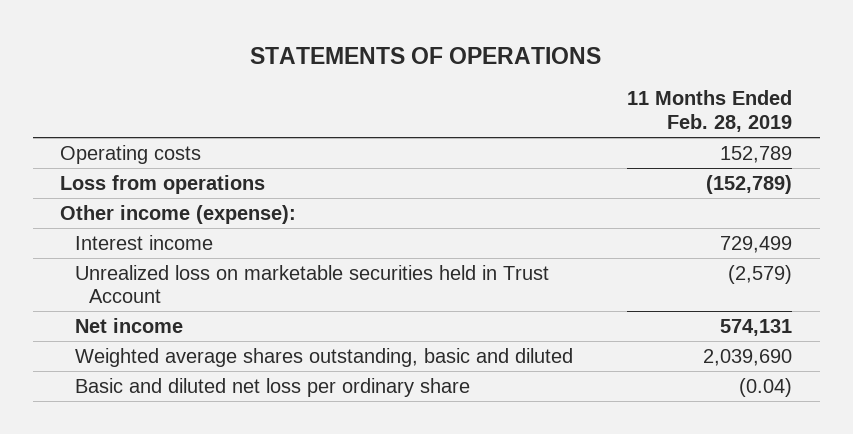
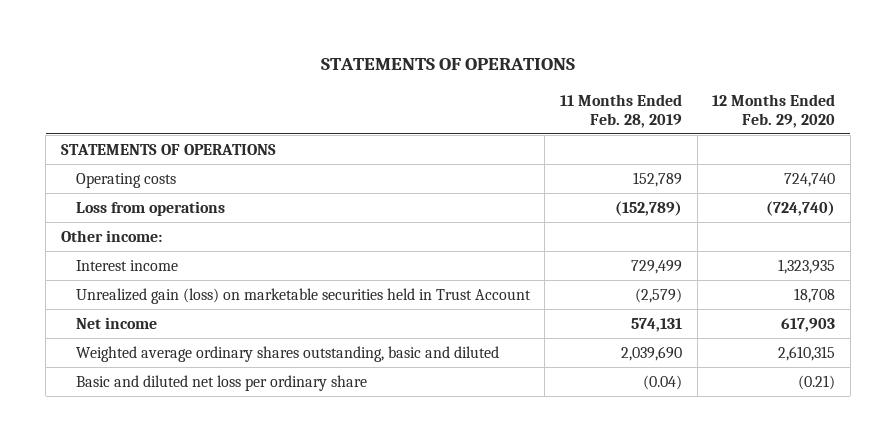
none -> [712,93,836,128] 12 Months Ended Feb. 29, 2020
none -> [60,143,276,155] STATEMENTS OF OPERATIONS
[60,204,297,224] Other income (expense): -> [60,229,162,242] Other income:
[74,264,549,304] Unrealized loss on marketable securities held in Trust Account -> [75,287,531,304] Unrealized gain (loss) on marketable securities held in Trust Account
[74,347,573,367] Weighted average shares outstanding, basic and diluted -> [75,345,499,362] Weighted average ordinary shares outstanding, basic and diluted

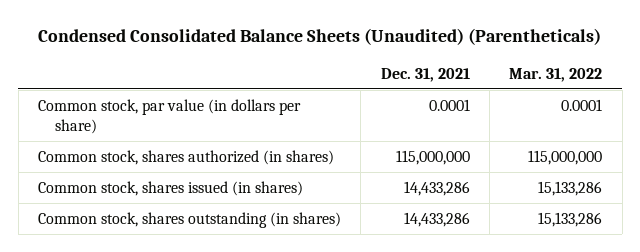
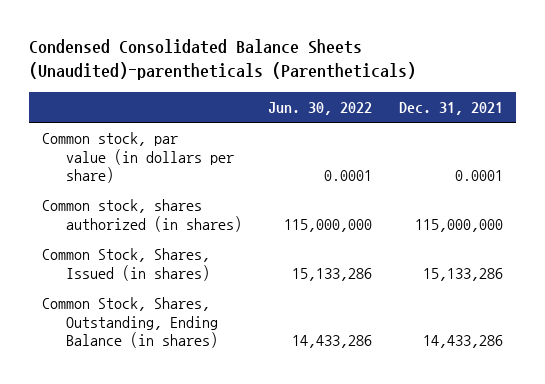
[38,28,602,46] Condensed Consolidated Balance Sheets (Unaudited) (Parentheticals) -> [28,39,416,81] Condensed Consolidated Balance Sheets (Unaudited)-parentheticals (Parentheticals)
[509,67,603,82] Mar. 31, 2022 -> none
none -> [268,101,373,115] Jun. 30, 2022
[38,180,304,196] Common stock, shares issued (in shares) -> [41,248,210,281] Common Stock, Shares, Issued (in shares)
[403,180,470,196] 14,433,286 -> [422,267,503,281] 15,133,286
[38,211,342,228] Common stock, shares outstanding (in shares) -> [41,297,218,349] Common Stock, Shares, Outstanding, Ending Balance (in shares)

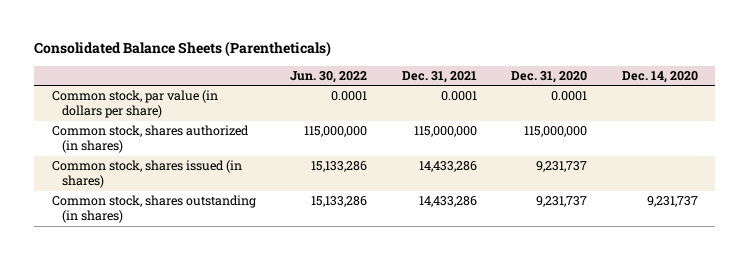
[28,39,416,81] Condensed Consolidated Balance Sheets (Unaudited)-parentheticals (Parentheticals) -> [34,41,332,58] Consolidated Balance Sheets (Parentheticals)
none -> [511,70,588,83] Dec. 31, 2020
none -> [622,70,699,83] Dec. 14, 2020
[41,248,210,281] Common Stock, Shares, Issued (in shares) -> [51,160,242,189] Common stock, shares issued (in shares)
[422,267,503,281] 15,133,286 -> [418,161,477,173] 14,433,286
[41,297,218,349] Common Stock, Shares, Outstanding, Ending Balance (in shares) -> [51,195,256,224] Common stock, shares outstanding (in shares)
[292,335,373,349] 14,433,286 -> [311,196,368,208] 15,133,286

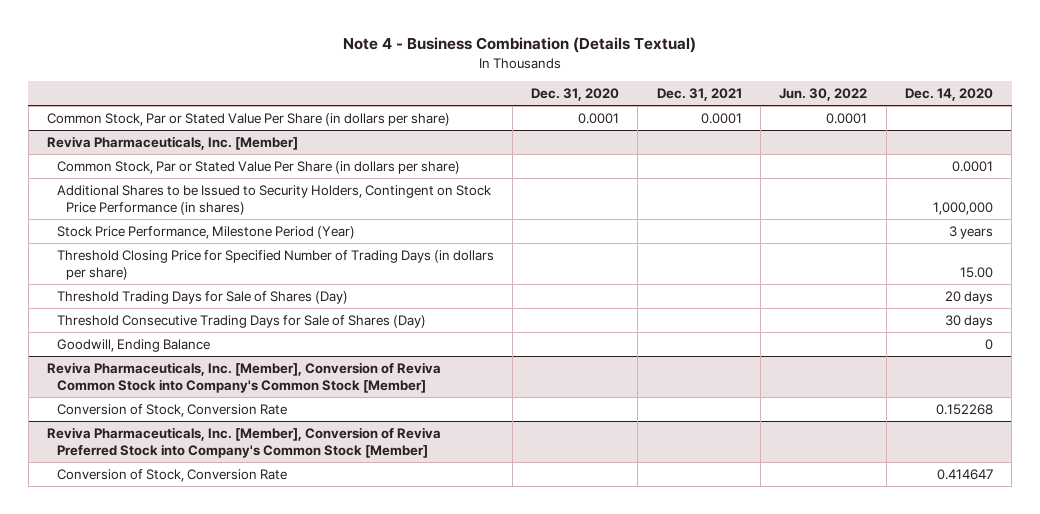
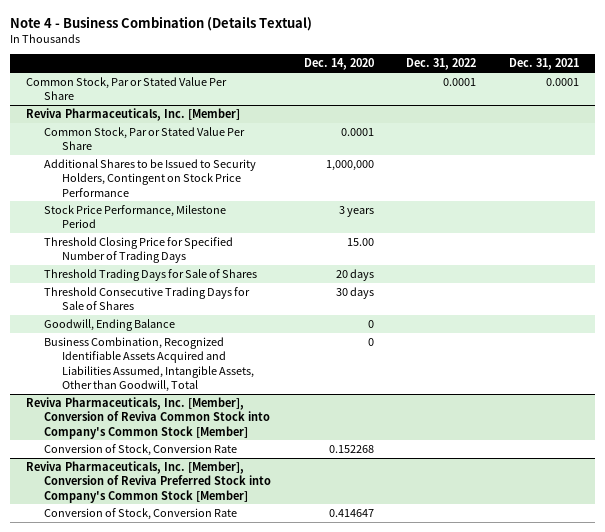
[531,88,620,102] Dec. 31, 2020 -> none
[779,88,868,102] Jun. 30, 2022 -> none
none -> [406,58,477,71] Dec. 31, 2022
[47,112,451,126] Common Stock, Par or Stated Value Per Share (in dollars per share) -> [26,77,228,101] Common Stock, Par or Stated Value Per Share
[56,160,460,174] Common Stock, Par or Stated Value Per Share (in dollars per share) -> [44,127,246,151] Common Stock, Par or Stated Value Per Share
[56,184,491,215] Additional Shares to be Issued to Security Holders, Contingent on Stock Price Performance (in shares) -> [44,159,257,197] Additional Shares to be Issued to Security Holders, Contingent on Stock Price Performance
[56,225,355,239] Stock Price Performance, Milestone Period (Year) -> [44,205,227,229] Stock Price Performance, Milestone Period
[56,249,494,280] Threshold Closing Price for Specified Number of Trading Days (in dollars per share) -> [44,237,234,264] Threshold Closing Price for Specified Number of Trading Days
[56,290,348,304] Threshold Trading Days for Sale of Shares (Day) -> [44,269,258,282] Threshold Trading Days for Sale of Shares
[56,314,426,328] Threshold Consecutive Trading Days for Sale of Shares (Day) -> [44,287,251,311] Threshold Consecutive Trading Days for Sale of Shares
none -> [44,337,254,392] Business Combination, Recognized Identifiable Assets Acquired and Liabilities Assumed, Intangible Assets, Other than Goodwill, Total

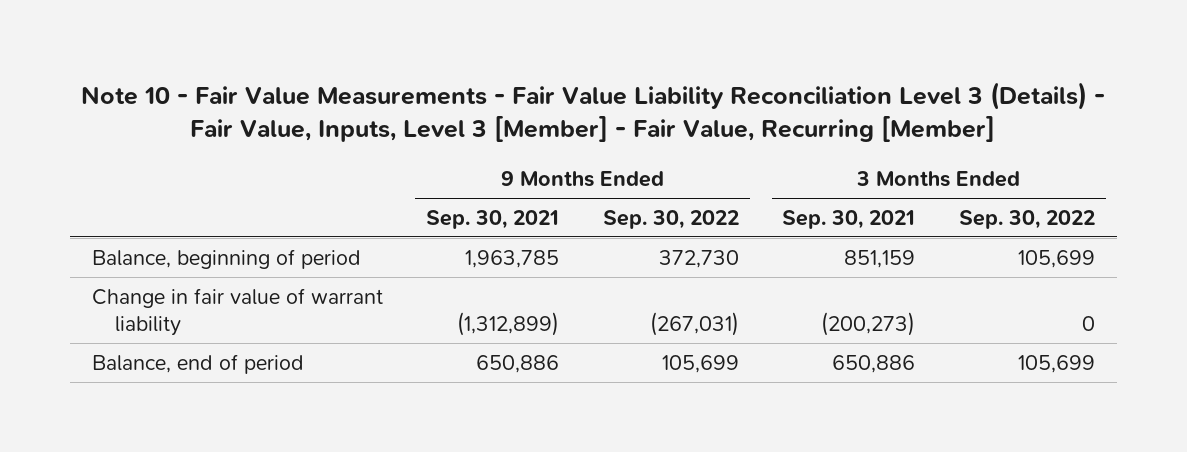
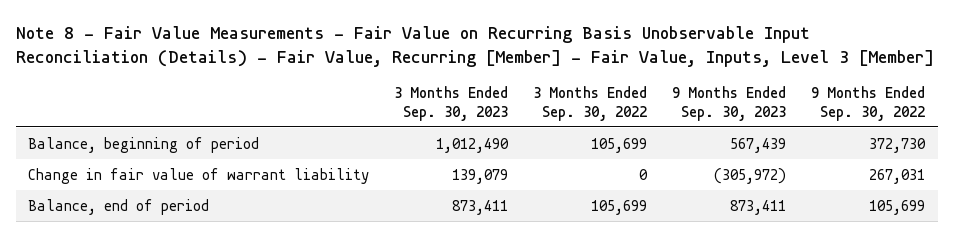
[81,81,1106,143] Note 10 - Fair Value Measurements - Fair Value Liability Reconciliation Level 3 (Details) - Fair Value, Inputs, Level 3 [Member] - Fair Value, Recurring [Member] -> [15,26,934,67] Note 8 - Fair Value Measurements - Fair Value on Recurring Basis Unobservable Input Reconciliation (Details) - Fair Value, Recurring [Member] - Fair Value, Inputs, Level 3 [Member]
[426,209,560,229] Sep. 30, 2021 -> none
[782,209,916,229] Sep. 30, 2021 -> none
none -> [394,86,509,121] 3 Months Ended Sep. 30, 2023
none -> [672,86,787,121] 9 Months Ended Sep. 30, 2023
[649,312,739,337] (267,031) -> [869,168,926,184] 267,031

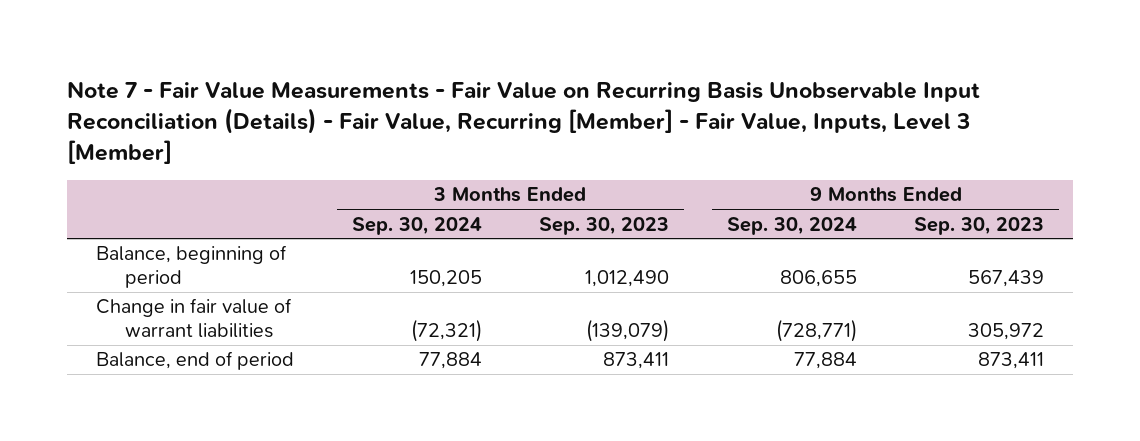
[15,26,934,67] Note 8 - Fair Value Measurements - Fair Value on Recurring Basis Unobservable Input Reconciliation (Details) - Fair Value, Recurring [Member] - Fair Value, Inputs, Level 3 [Member] -> [67,81,981,165] Note 7 - Fair Value Measurements - Fair Value on Recurring Basis Unobservable Input Reconciliation (Details) - Fair Value, Recurring [Member] - Fair Value, Inputs, Level 3 [Member]
[533,86,648,121] 3 Months Ended Sep. 30, 2022 -> none
[811,86,926,121] 9 Months Ended Sep. 30, 2022 -> none
none -> [351,216,482,235] Sep. 30, 2024
none -> [726,216,857,235] Sep. 30, 2024
[28,167,370,184] Change in fair value of warrant liability -> [95,298,292,338] Change in fair value of warrant liabilities
[452,168,509,184] 139,079 -> [586,318,670,342] (139,079)
[714,167,787,184] (305,972) -> [968,322,1045,340] 305,972

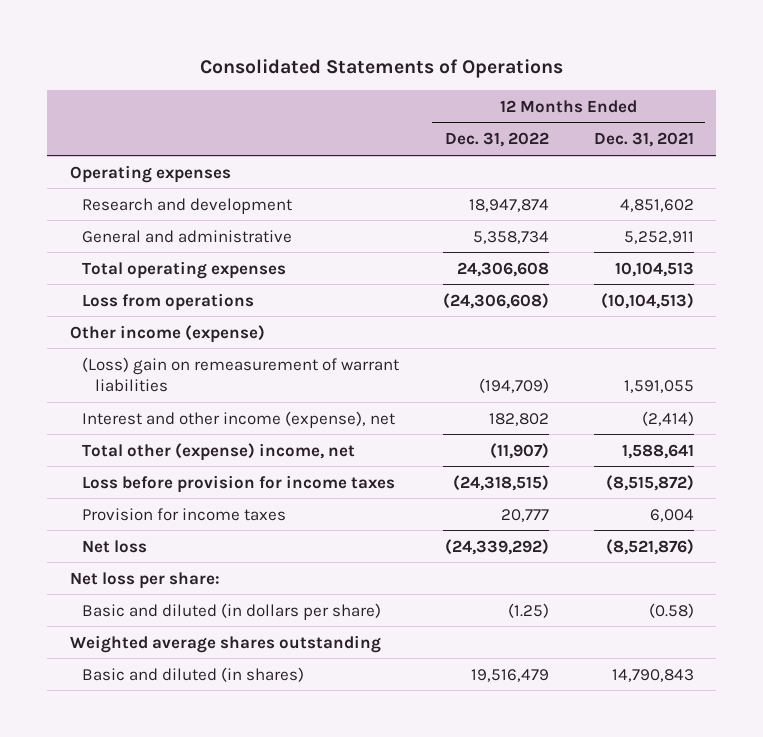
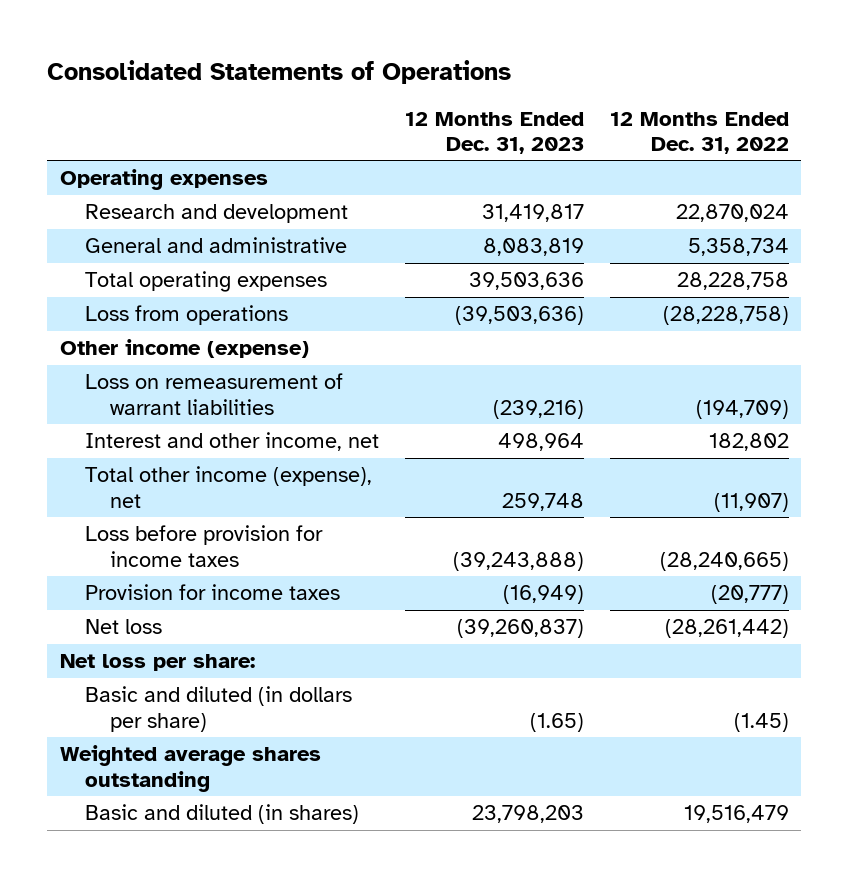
[593,132,694,148] Dec. 31, 2021 -> none
none -> [404,111,584,154] 12 Months Ended Dec. 31, 2023
[469,198,550,212] 18,947,874 -> [675,204,789,223] 22,870,024
[457,261,550,277] 24,306,608 -> [676,272,789,291] 28,228,758
[443,292,550,309] (24,306,608) -> [662,306,789,326] (28,228,758)
[82,356,400,393] (Loss) gain on remeasurement of warrant liabilities -> [84,373,343,415] Loss on remeasurement of warrant liabilities
[82,410,396,428] Interest and other income (expense), net -> [84,432,379,452] Interest and other income, net
[82,442,356,461] Total other (expense) income, net -> [84,466,372,508] Total other income (expense), net
[453,474,550,491] (24,318,515) -> [659,551,789,571] (28,240,665)
[501,508,550,522] 20,777 -> [710,585,789,605] (20,777)
[445,538,550,555] (24,339,292) -> [664,619,789,639] (28,261,442)
[508,602,550,618] (1.25) -> [733,712,789,732] (1.45)

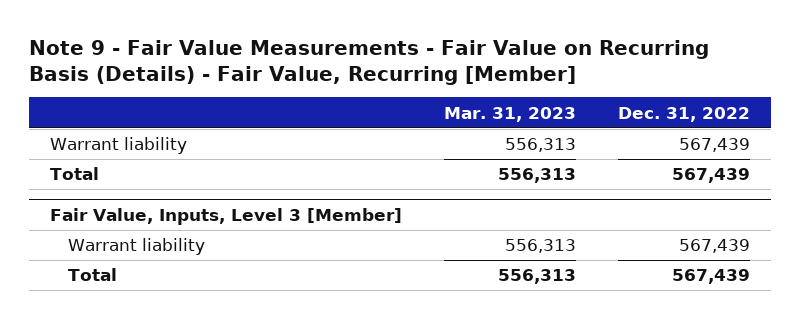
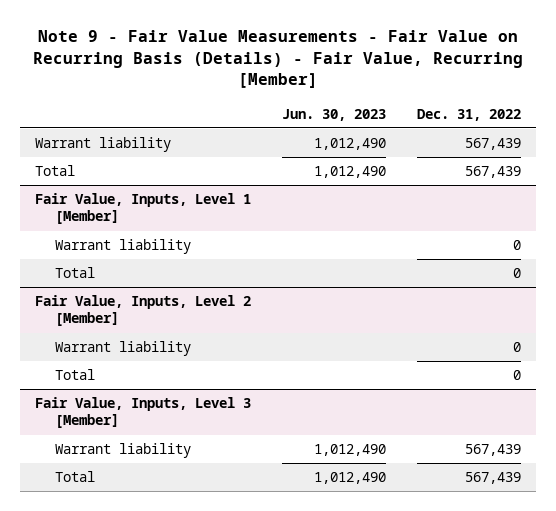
[443,106,576,122] Mar. 31, 2023 -> none
none -> [282,108,387,121] Jun. 30, 2023
none -> [35,193,252,225] Fair Value, Inputs, Level 1 [Member]
none -> [55,239,192,255] Warrant liability
none -> [55,267,96,279] Total
none -> [35,295,252,327] Fair Value, Inputs, Level 2 [Member]
none -> [55,341,192,357] Warrant liability
none -> [55,369,96,381] Total

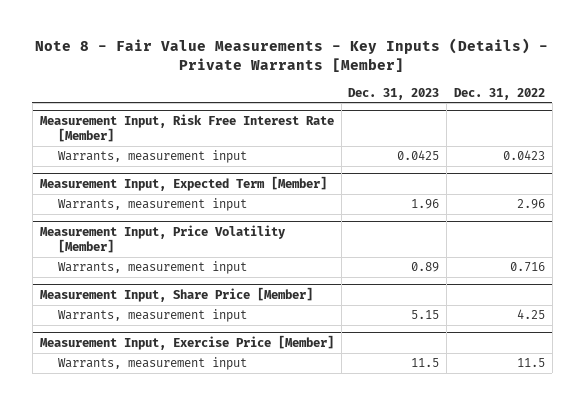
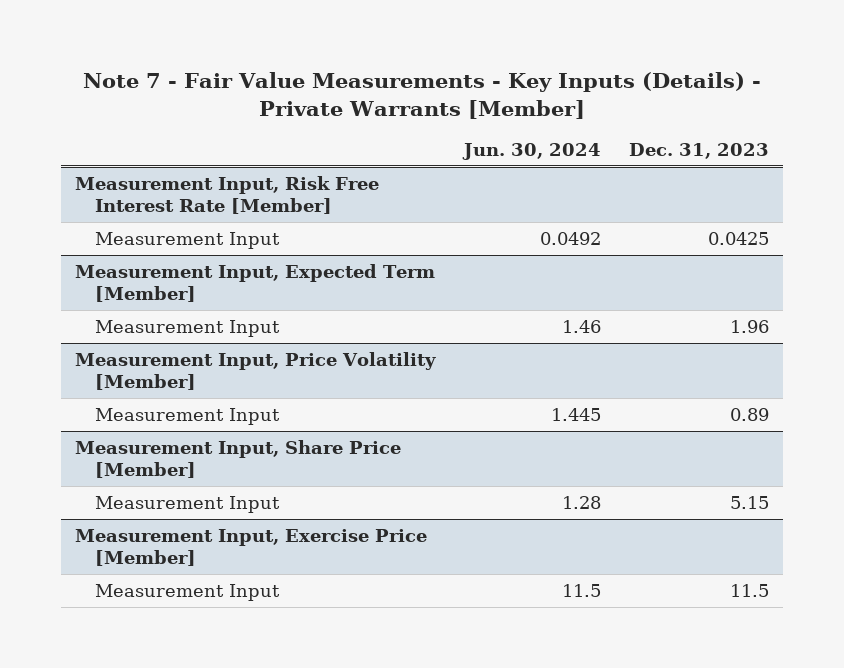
[35,38,549,73] Note 8 - Fair Value Measurements - Key Inputs (Details) - Private Warrants [Member] -> [83,72,762,119] Note 7 - Fair Value Measurements - Key Inputs (Details) - Private Warrants [Member]
[453,87,545,100] Dec. 31, 2022 -> none
none -> [461,143,601,161] Jun. 30, 2024
[58,150,248,164] Warrants, measurement input -> [94,231,280,249] Measurement Input
[58,198,248,212] Warrants, measurement input -> [94,319,280,337] Measurement Input
[58,261,248,275] Warrants, measurement input -> [94,407,280,425] Measurement Input
[58,309,248,323] Warrants, measurement input -> [94,495,280,513] Measurement Input
[58,357,248,371] Warrants, measurement input -> [94,583,280,601] Measurement Input

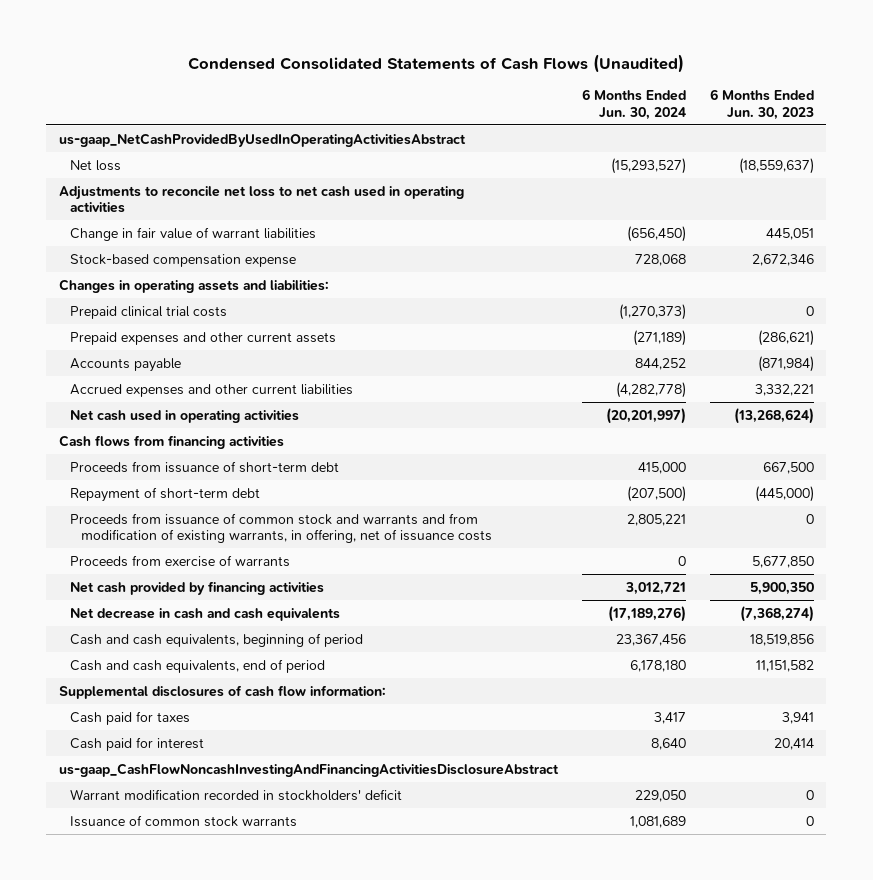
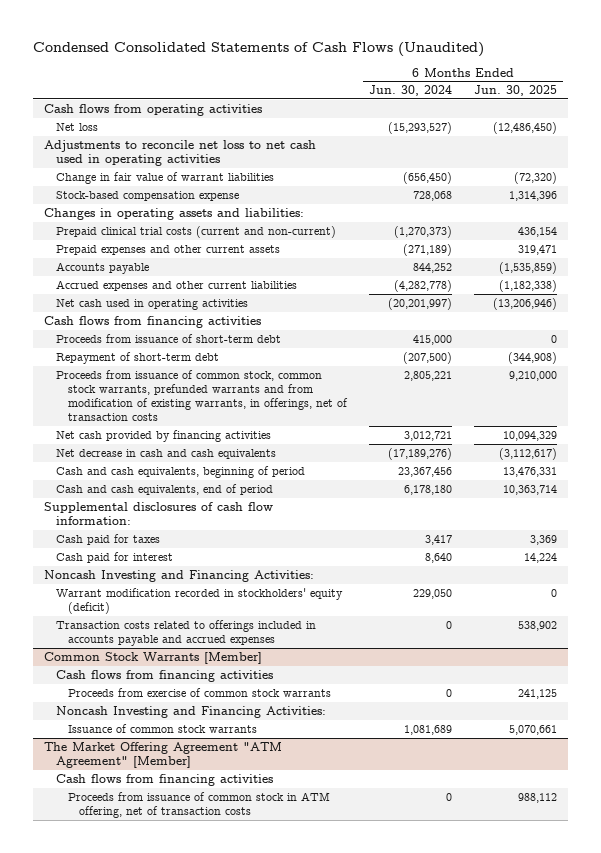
[710,89,815,120] 6 Months Ended Jun. 30, 2023 -> none
none -> [474,85,558,97] Jun. 30, 2025
[58,132,466,147] us-gaap_NetCashProvidedByUsedInOperatingActivitiesAbstract -> [44,103,263,116] Cash flows from operating activities
[70,305,228,319] Prepaid clinical trial costs -> [55,225,336,238] Prepaid clinical trial costs (current and non-current)
[70,554,291,567] Proceeds from exercise of warrants -> none
[70,512,493,544] Proceeds from issuance of common stock and warrants and from modification of existing warrants, in offering, net of issuance costs -> [55,369,348,422] Proceeds from issuance of common stock, common stock warrants, prefunded warrants and from modification of existing warrants, in offerings, net of transaction costs
[58,762,559,777] us-gaap_CashFlowNoncashInvestingAndFinancingActivitiesDisclosureAbstract -> [44,569,315,582] Noncash Investing and Financing Activities:
[70,788,403,801] Warrant modification recorded in stockholders' deficit -> [55,587,343,614] Warrant modification recorded in stockholders' equity (deficit)
none -> [55,619,316,646] Transaction costs related to offerings included in accounts payable and accrued expenses
none -> [44,651,263,664] Common Stock Warrants [Member]
none -> [55,669,273,682] Cash flows from financing activities
none -> [67,687,331,697] Proceeds from exercise of common stock warrants
none -> [55,705,326,718] Noncash Investing and Financing Activities:
none -> [44,741,283,768] The Market Offering Agreement "ATM Agreement" [Member]
none -> [55,773,273,786] Cash flows from financing activities
none -> [67,791,330,818] Proceeds from issuance of common stock in ATM offering, net of transaction costs

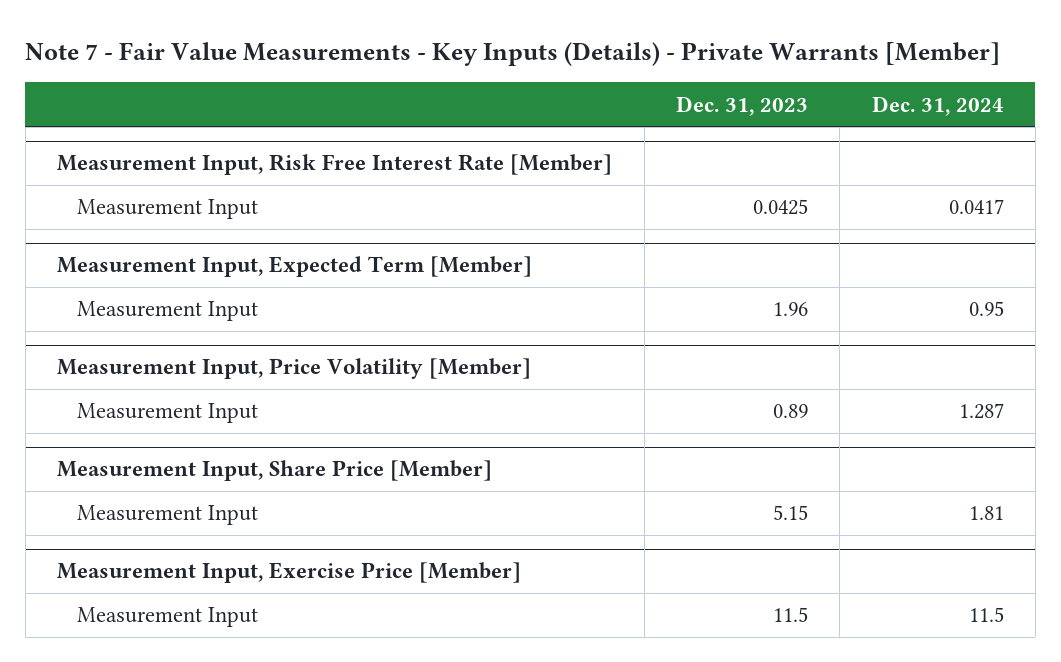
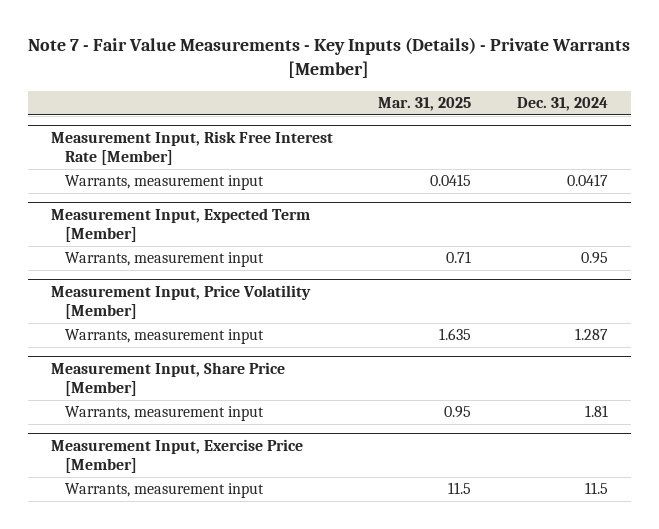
[675,95,808,116] Dec. 31, 2023 -> none
none -> [378,96,472,111] Mar. 31, 2025
[77,199,259,220] Measurement Input -> [65,175,265,191] Warrants, measurement input
[77,301,259,322] Measurement Input -> [65,252,265,268] Warrants, measurement input
[77,403,259,424] Measurement Input -> [65,329,265,345] Warrants, measurement input
[77,505,259,526] Measurement Input -> [65,406,265,422] Warrants, measurement input
[77,607,259,628] Measurement Input -> [65,483,265,499] Warrants, measurement input

